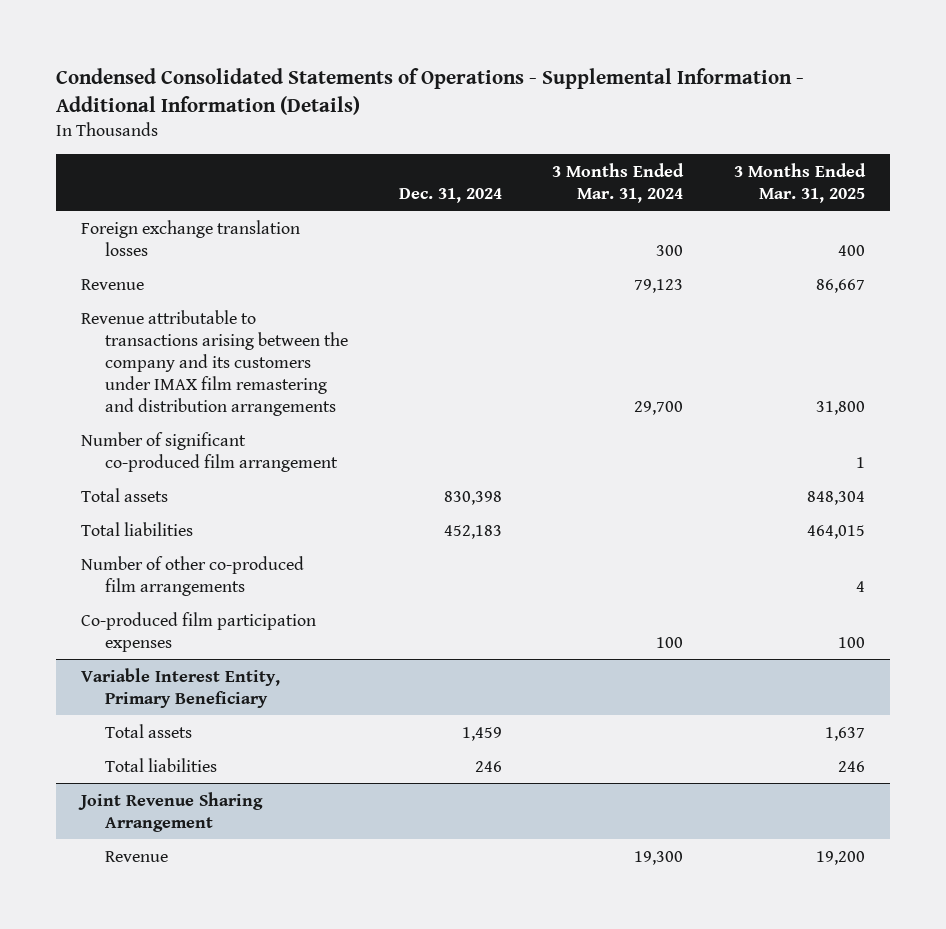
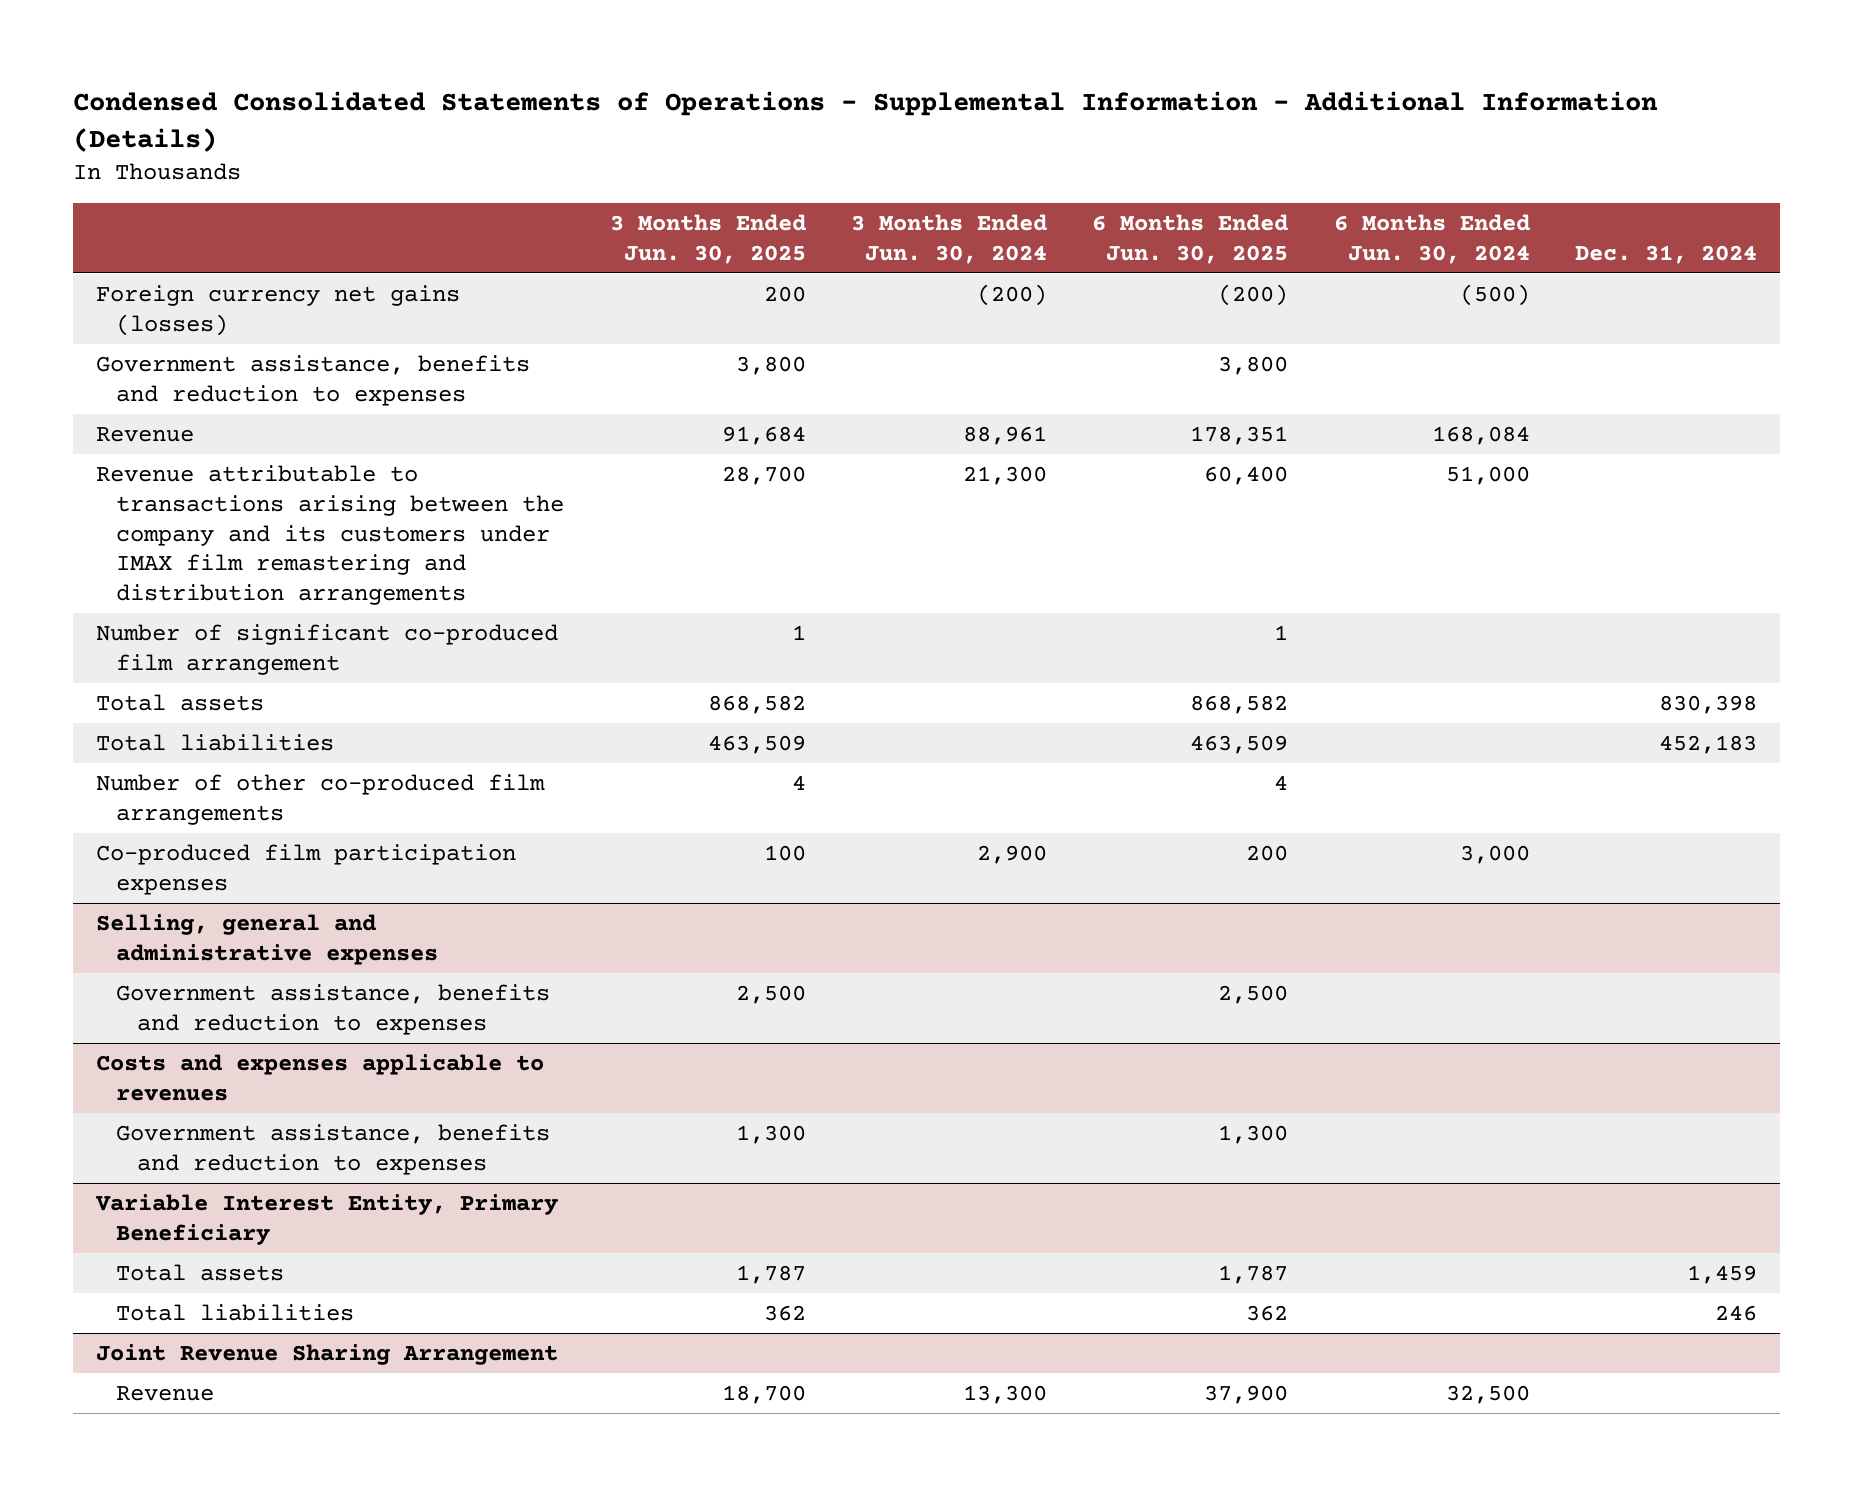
[552,163,685,204] 3 Months Ended Mar. 31, 2024 -> none
[734,163,867,204] 3 Months Ended Mar. 31, 2025 -> none
none -> [609,213,806,264] 3 Months Ended Jun. 30, 2025
none -> [850,213,1047,264] 3 Months Ended Jun. 30, 2024
none -> [1092,213,1289,264] 6 Months Ended Jun. 30, 2025
none -> [1333,213,1530,264] 6 Months Ended Jun. 30, 2024
[81,219,301,256] Foreign exchange translation losses -> [95,285,460,336] Foreign currency net gains (losses)
none -> [95,355,530,406] Government assistance, benefits and reduction to expenses
none -> [95,914,439,965] Selling, general and administrative expenses
none -> [116,984,551,1035] Government assistance, benefits and reduction to expenses
none -> [95,1054,544,1101] Costs and expenses applicable to revenues
none -> [116,1124,551,1175] Government assistance, benefits and reduction to expenses

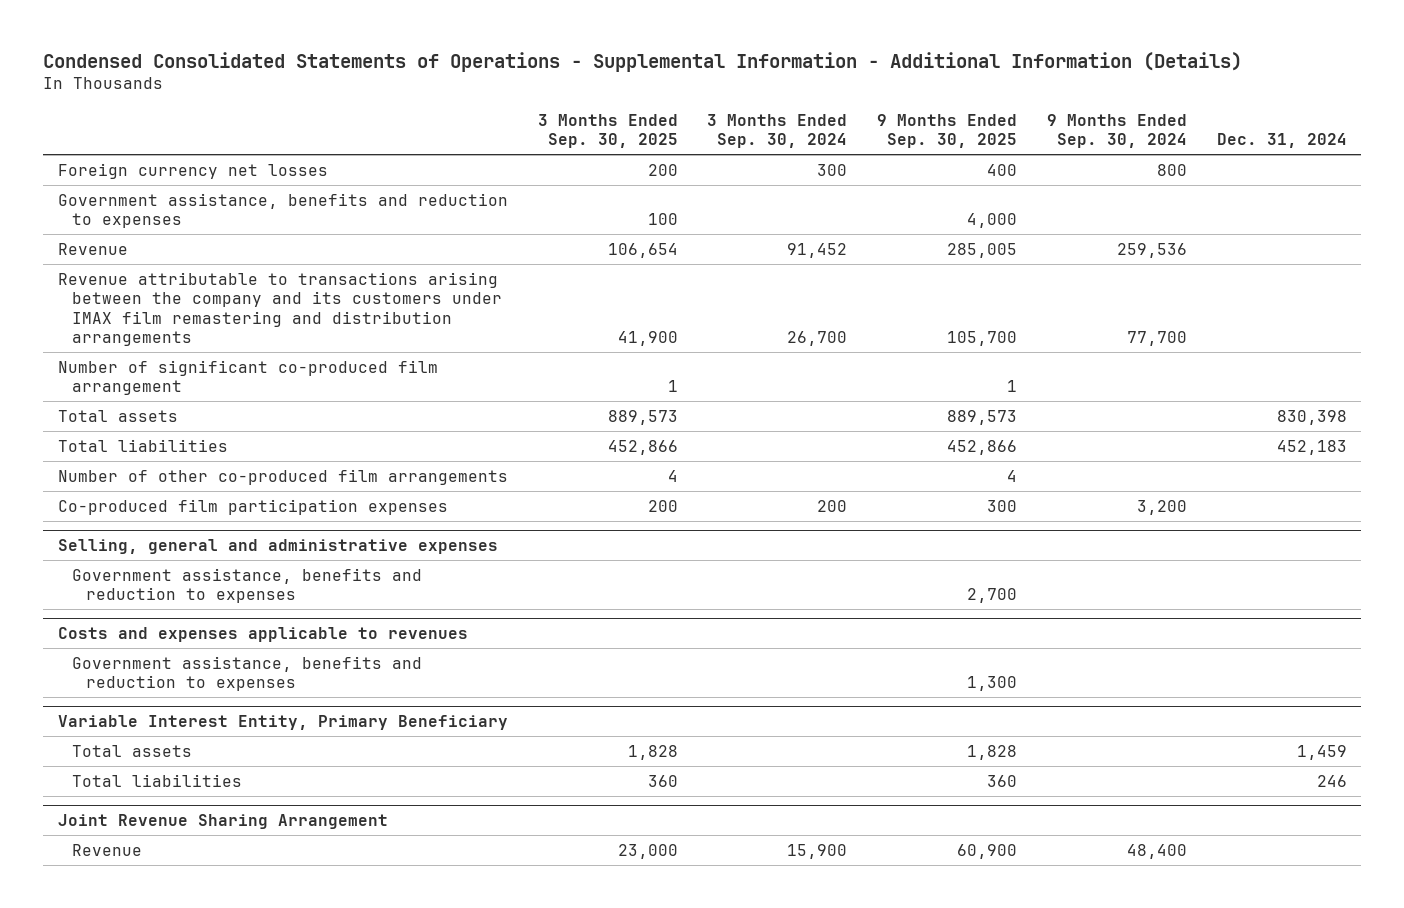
[609,213,806,264] 3 Months Ended Jun. 30, 2025 -> none
[850,213,1047,264] 3 Months Ended Jun. 30, 2024 -> none
[1092,213,1289,264] 6 Months Ended Jun. 30, 2025 -> none
[1333,213,1530,264] 6 Months Ended Jun. 30, 2024 -> none
none -> [537,113,678,149] 3 Months Ended Sep. 30, 2025
none -> [707,113,848,149] 3 Months Ended Sep. 30, 2024
none -> [877,113,1018,149] 9 Months Ended Sep. 30, 2025
none -> [1046,113,1187,149] 9 Months Ended Sep. 30, 2024
[95,285,460,336] Foreign currency net gains (losses) -> [57,162,328,179] Foreign currency net losses

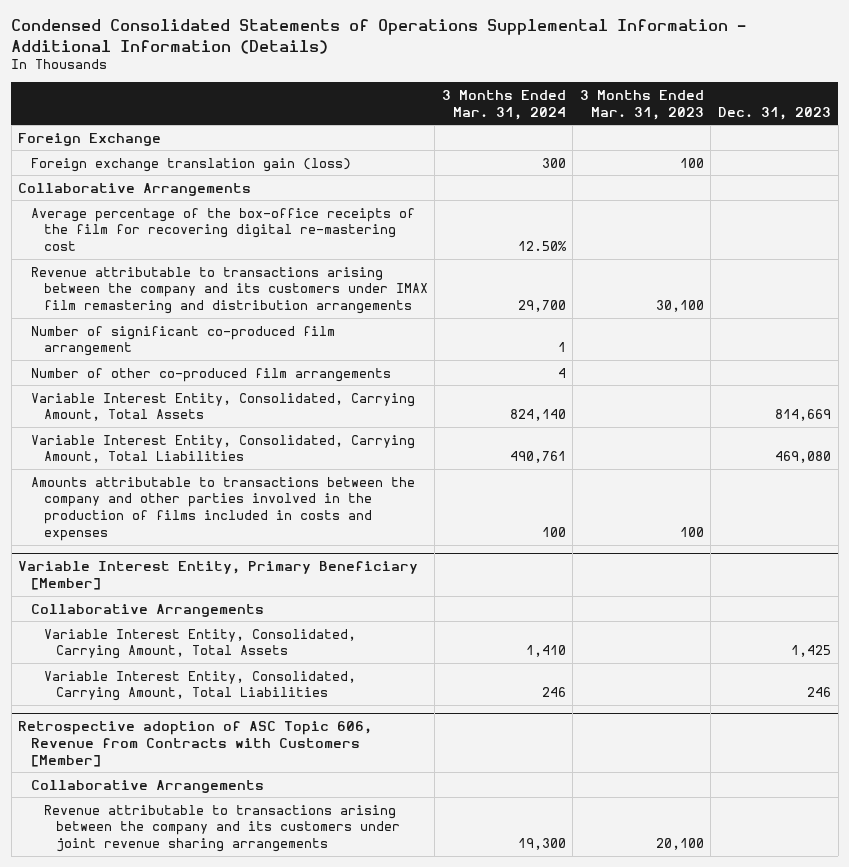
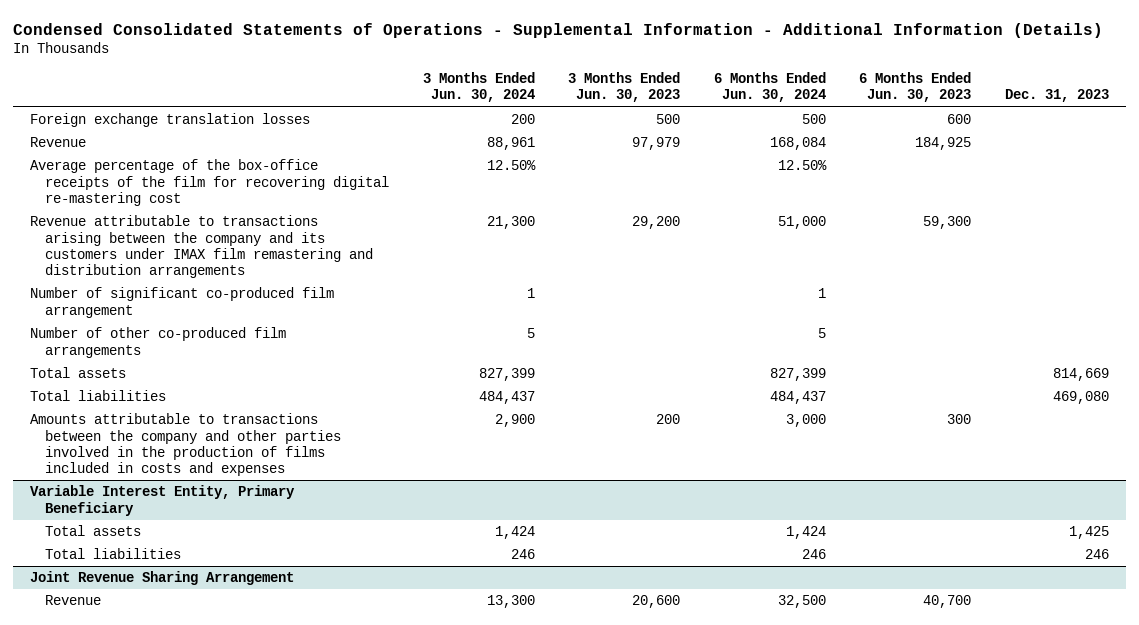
[11,19,747,54] Condensed Consolidated Statements of Operations Supplemental Information - Additional Information (Details) -> [13,22,1104,38] Condensed Consolidated Statements of Operations - Supplemental Information - Additional Information (Details)
[441,89,566,120] 3 Months Ended Mar. 31, 2024 -> none
[579,89,704,120] 3 Months Ended Mar. 31, 2023 -> none
none -> [422,72,535,103] 3 Months Ended Jun. 30, 2024
none -> [568,72,681,103] 3 Months Ended Jun. 30, 2023
none -> [713,72,826,103] 6 Months Ended Jun. 30, 2024
none -> [859,72,972,103] 6 Months Ended Jun. 30, 2023
[18,132,162,146] Foreign Exchange -> none
[18,182,252,196] Collaborative Arrangements -> none
[30,157,351,172] Foreign exchange translation gain (loss) -> [29,113,310,128] Foreign exchange translation losses
none -> [29,137,86,148] Revenue
[30,392,415,422] Variable Interest Entity, Consolidated, Carrying Amount, Total Assets -> [29,367,126,379] Total assets
[30,434,415,464] Variable Interest Entity, Consolidated, Carrying Amount, Total Liabilities -> [29,390,166,402] Total liabilities
[30,603,264,617] Collaborative Arrangements -> none
[18,721,373,767] Retrospective adoption of ASC Topic 606, Revenue from Contracts with Customers [Member] -> none
[30,779,264,793] Collaborative Arrangements -> none
[43,804,401,853] Revenue attributable to transactions arising between the company and its customers under joint revenue sharing arrangements -> none
[18,561,419,590] Variable Interest Entity, Primary Beneficiary [Member] -> [29,485,295,516] Variable Interest Entity, Primary Beneficiary
[43,628,356,660] Variable Interest Entity, Consolidated, Carrying Amount, Total Assets -> [45,525,142,537] Total assets
[43,670,356,702] Variable Interest Entity, Consolidated, Carrying Amount, Total Liabilities -> [45,548,182,560] Total liabilities
none -> [29,571,294,586] Joint Revenue Sharing Arrangement
none -> [45,595,102,606] Revenue

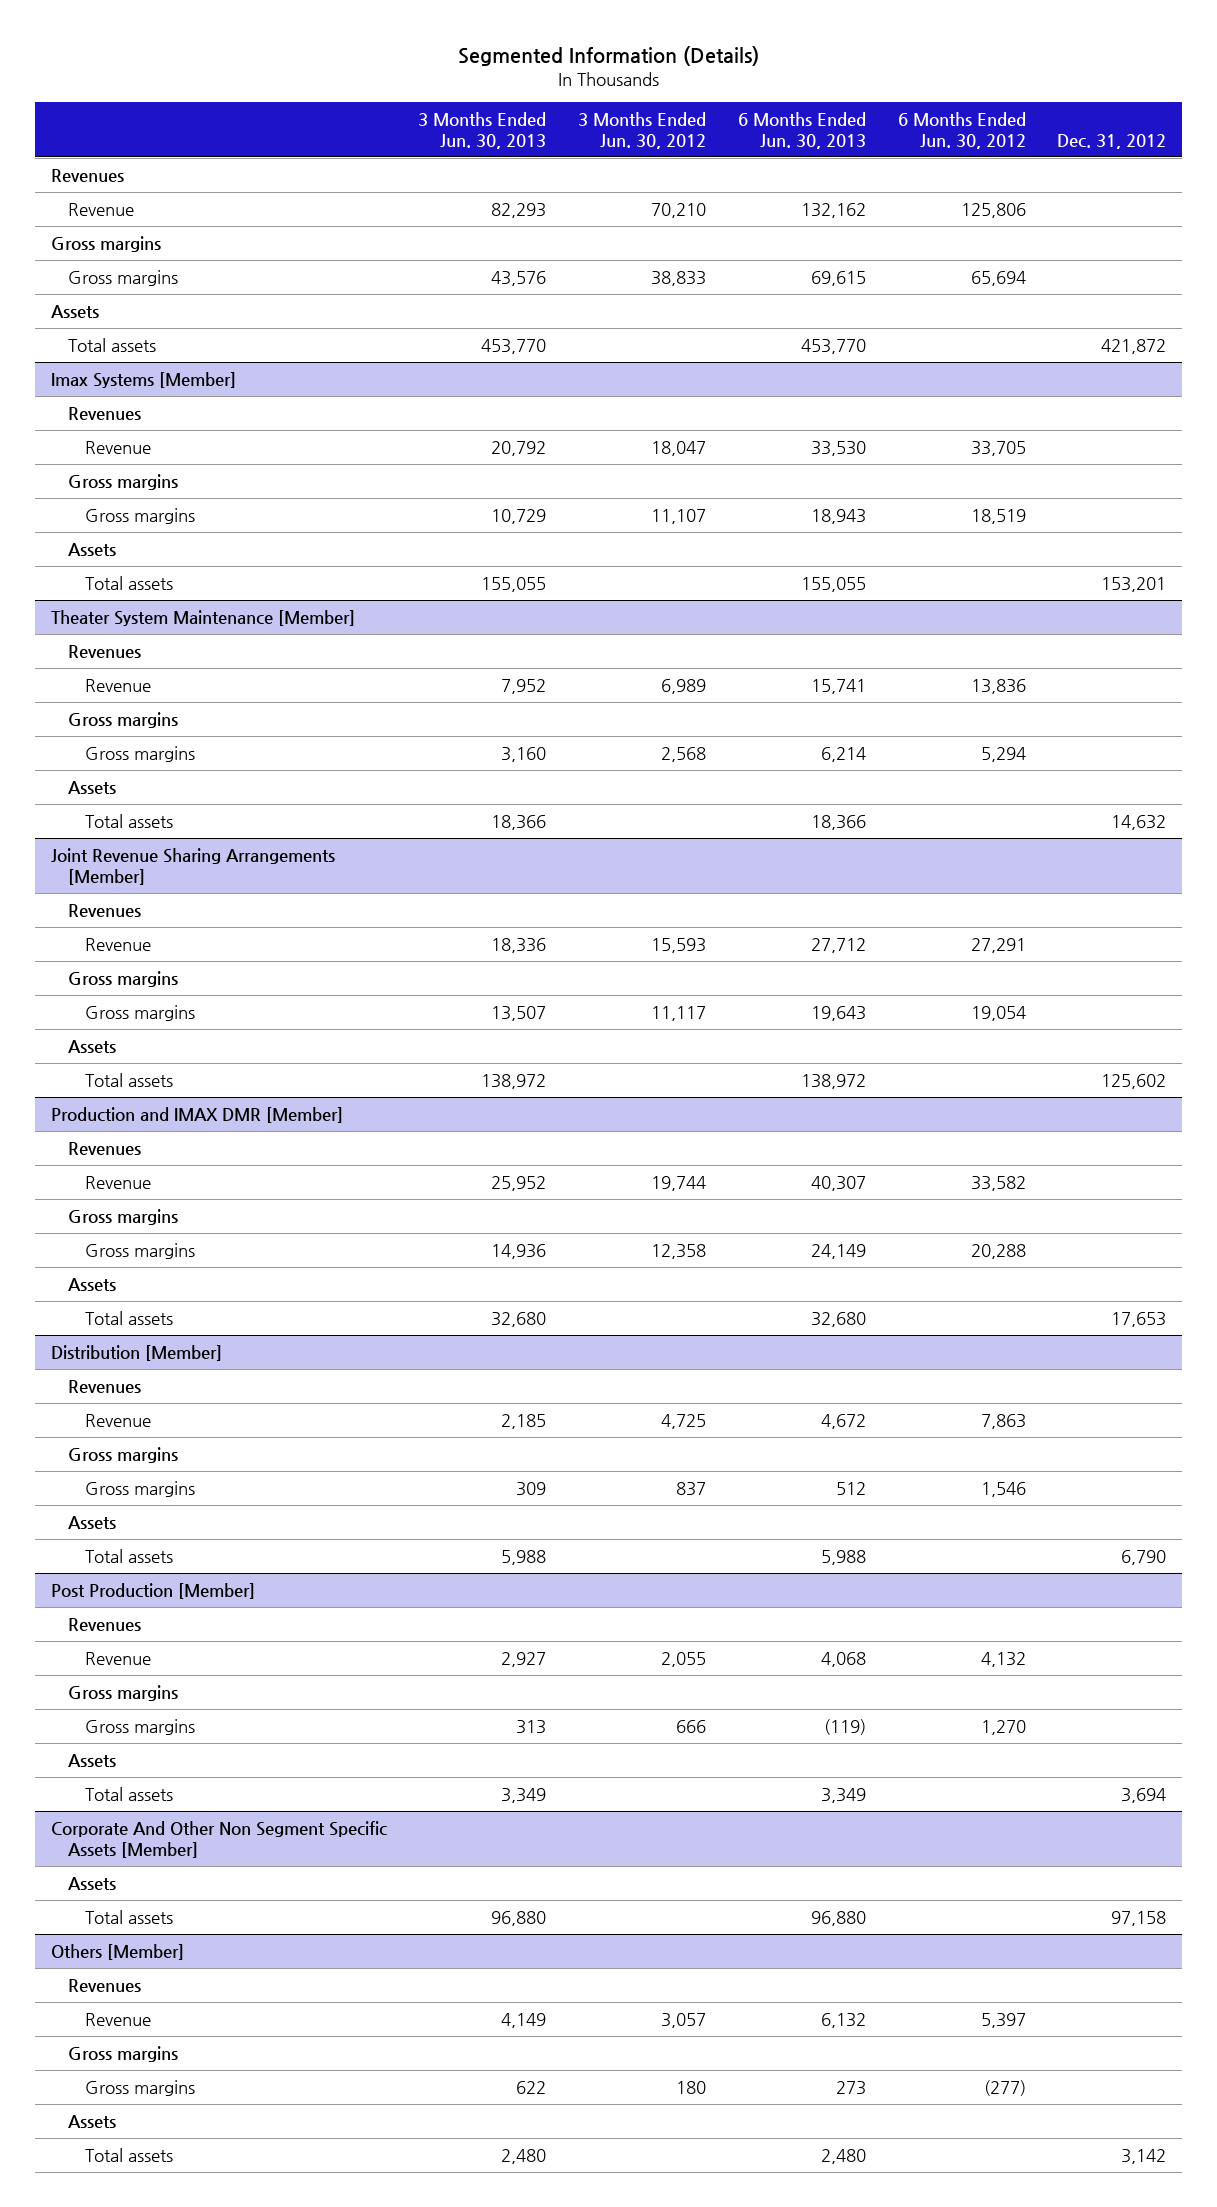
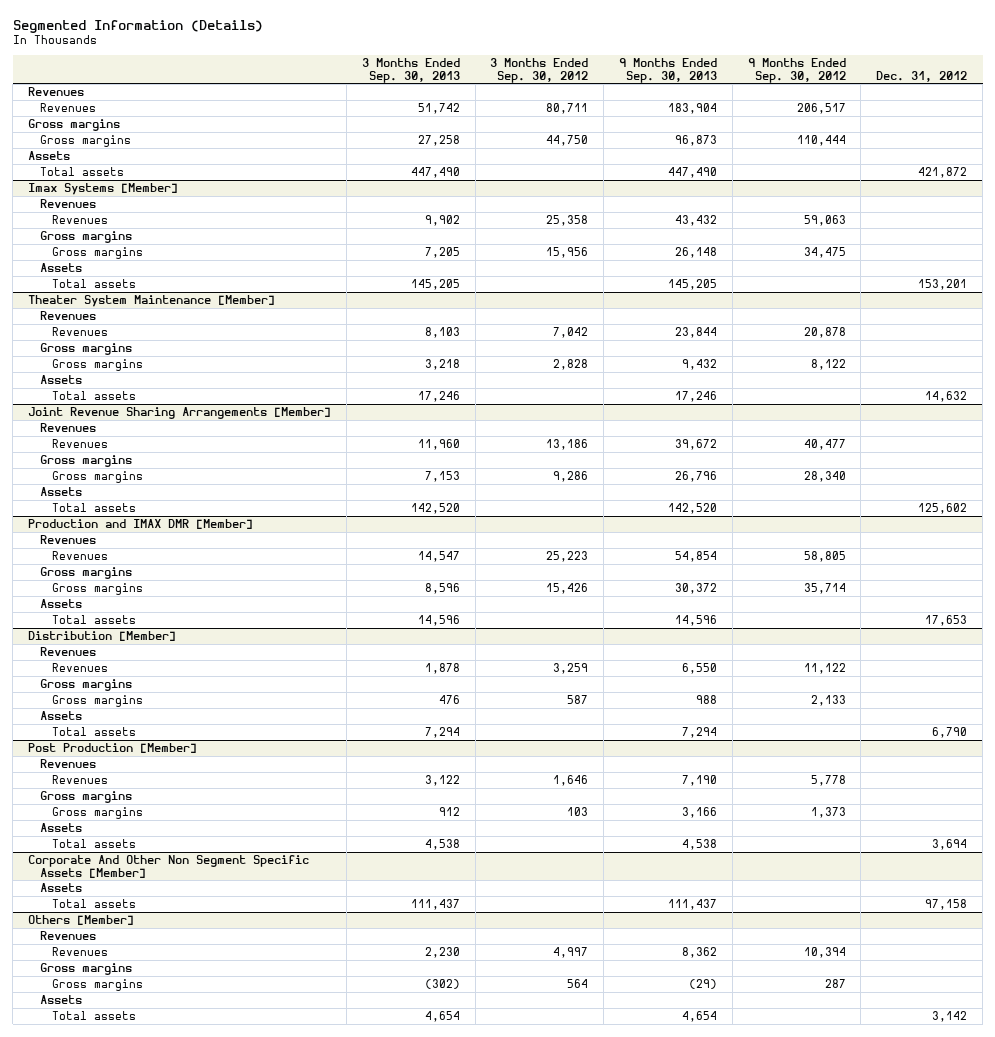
[418,111,547,149] 3 Months Ended Jun. 30, 2013 -> none
[578,111,707,149] 3 Months Ended Jun. 30, 2012 -> none
[737,111,866,149] 6 Months Ended Jun. 30, 2013 -> none
[897,111,1026,149] 6 Months Ended Jun. 30, 2012 -> none
none -> [361,58,460,83] 3 Months Ended Sep. 30, 2013
none -> [490,58,589,83] 3 Months Ended Sep. 30, 2012
none -> [619,58,718,83] 9 Months Ended Sep. 30, 2013
none -> [747,58,846,83] 9 Months Ended Sep. 30, 2012
[67,203,134,217] Revenue -> [40,103,97,113] Revenues
[84,441,151,455] Revenue -> [51,215,108,225] Revenues
[84,679,151,693] Revenue -> [51,327,108,337] Revenues
[84,938,151,952] Revenue -> [51,439,108,449] Revenues
[84,1176,151,1190] Revenue -> [51,551,108,561] Revenues
[84,1414,151,1428] Revenue -> [51,663,108,673] Revenues
[84,1652,151,1666] Revenue -> [51,775,108,785] Revenues
[84,2013,151,2027] Revenue -> [51,947,108,957] Revenues

